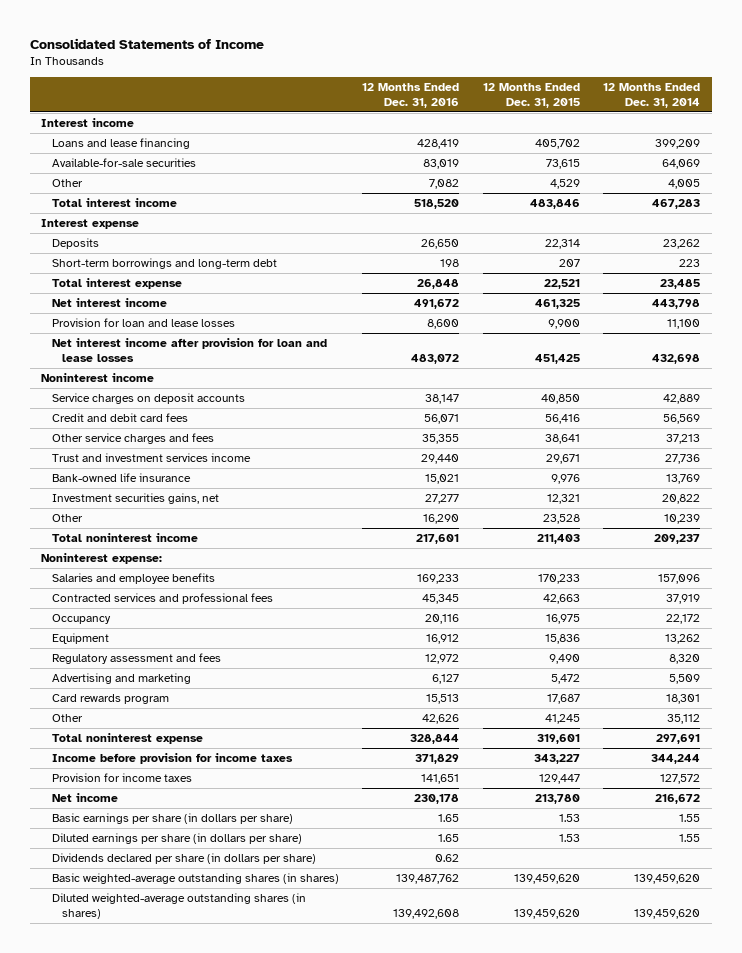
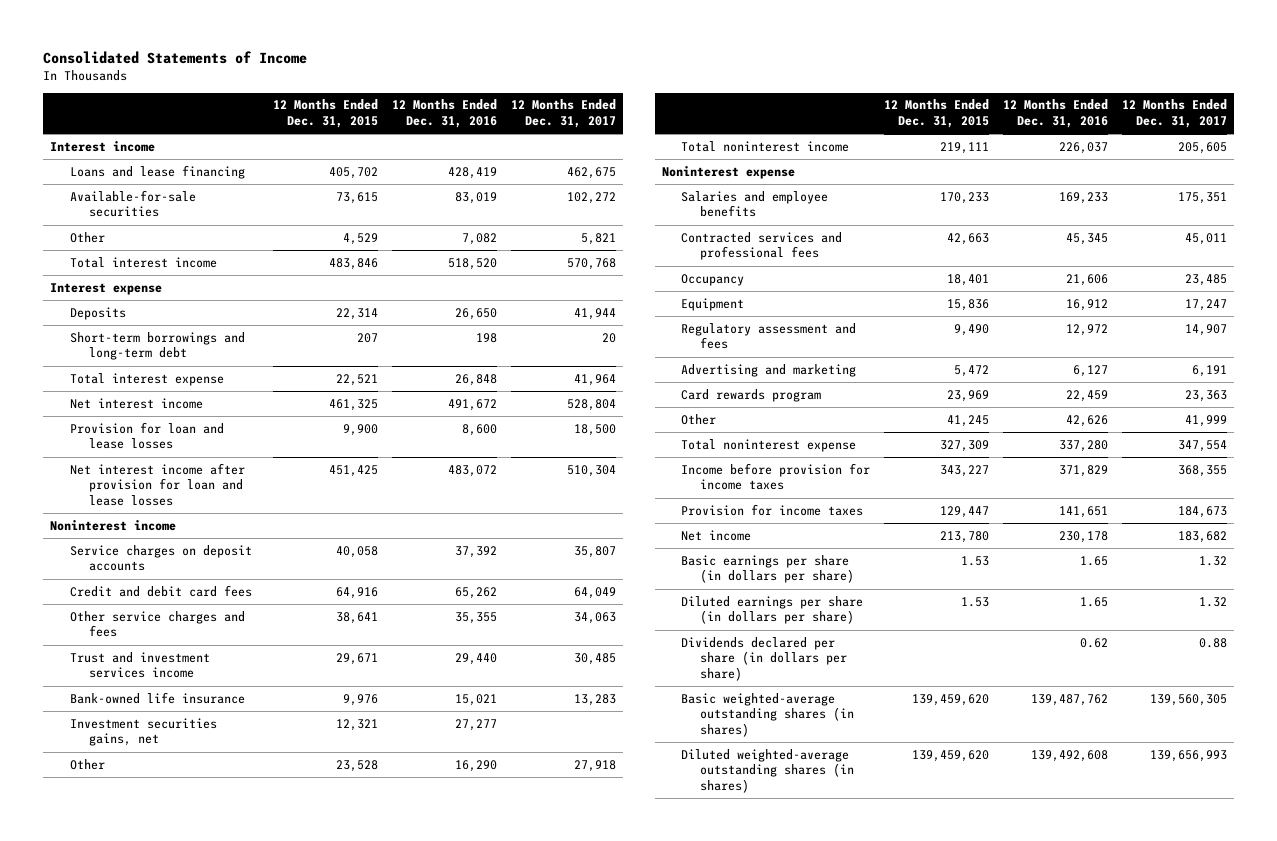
[603,83,701,109] 12 Months Ended Dec. 31, 2014 -> none
none -> [510,99,616,129] 12 Months Ended Dec. 31, 2017
[425,394,460,405] 38,147 -> [454,545,497,558] 37,392
[540,394,580,405] 40,850 -> [335,545,378,558] 40,058
[424,414,460,425] 56,071 -> [454,586,497,599] 65,262
[544,414,580,425] 56,416 -> [335,586,378,599] 64,916
[416,534,460,545] 217,601 -> [1059,141,1109,154] 226,037
[536,534,580,545] 211,403 -> [940,141,990,154] 219,111
[41,553,163,565] Noninterest expense: -> [661,165,795,179] Noninterest expense
[425,614,460,625] 20,116 -> [1066,273,1109,286] 21,606
[545,614,580,625] 16,975 -> [947,273,990,286] 18,401
[426,694,460,705] 15,513 -> [1066,389,1109,402] 22,459
[546,694,580,705] 17,687 -> [947,389,990,402] 23,969
[410,734,460,745] 328,844 -> [1059,439,1109,452] 337,280
[536,734,580,745] 319,601 -> [940,439,990,452] 327,309

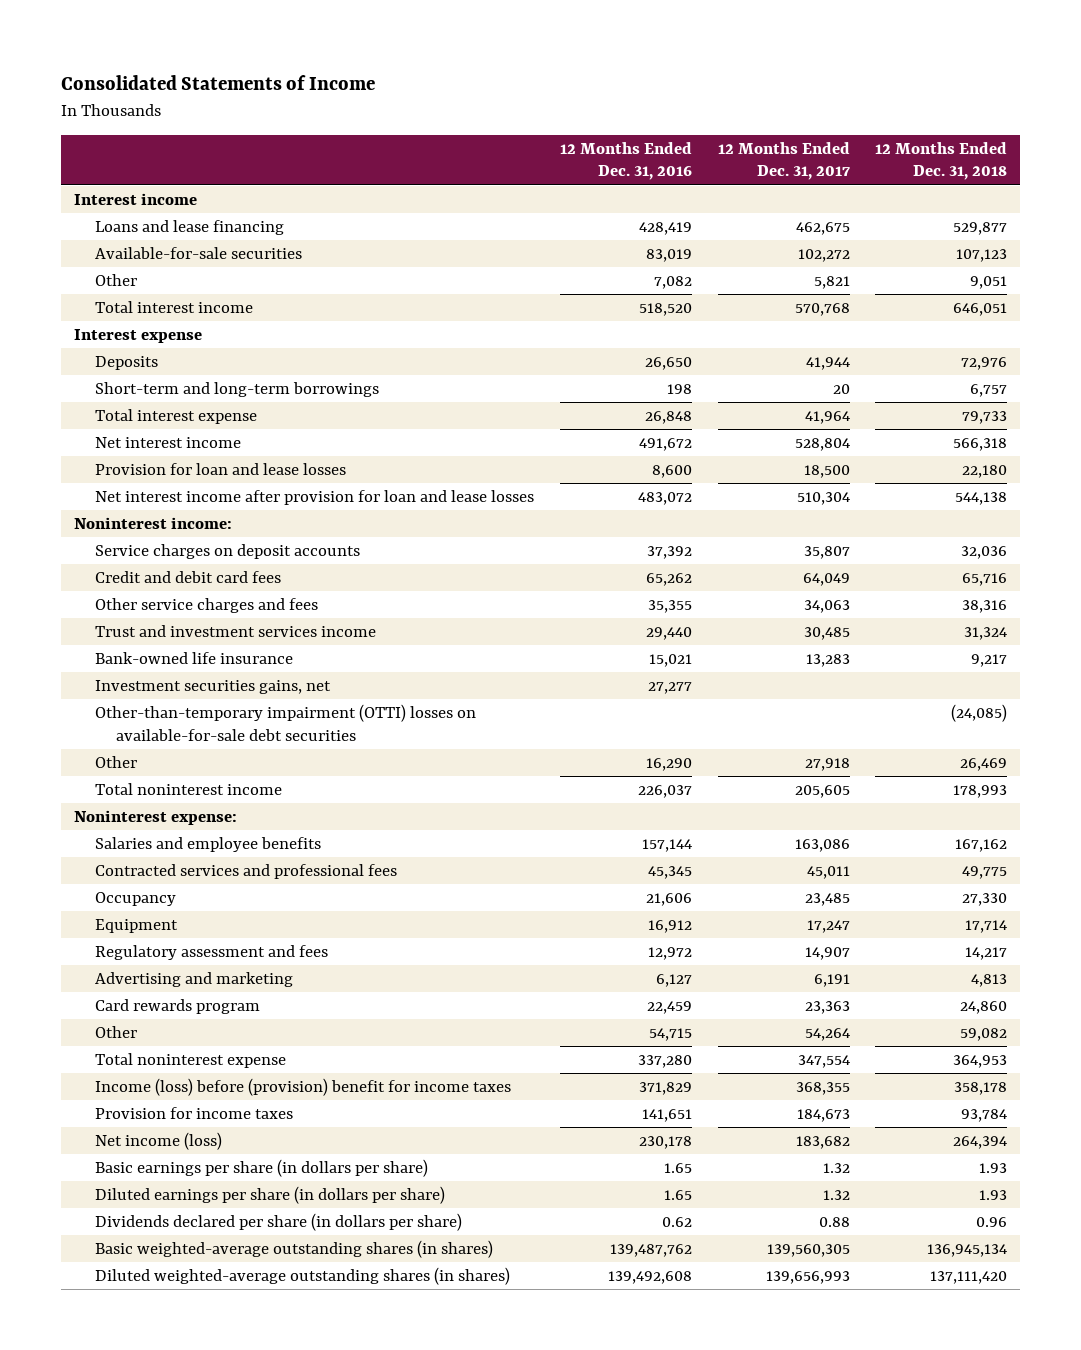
[272,99,378,129] 12 Months Ended Dec. 31, 2015 -> none
none -> [875,141,1008,181] 12 Months Ended Dec. 31, 2018
[69,331,245,361] Short-term borrowings and long-term debt -> [94,382,379,398] Short-term and long-term borrowings
[50,519,177,531] Noninterest income -> [73,517,232,530] Noninterest income:
none -> [94,704,476,741] Other-than-temporary impairment (OTTI) losses on available-for-sale debt securities
[661,165,795,179] Noninterest expense -> [73,810,237,826] Noninterest expense:
[1059,191,1109,204] 169,233 -> [641,839,692,853] 157,144
[1178,191,1228,204] 175,351 -> [794,839,850,853] 163,086
[1066,414,1109,427] 42,626 -> [648,1028,692,1042] 54,715
[1185,414,1228,427] 41,999 -> [804,1028,850,1042] 54,264
[681,462,871,491] Income before provision for income taxes -> [94,1078,511,1097] Income (loss) before (provision) benefit for income taxes
[681,529,752,541] Net income -> [94,1132,222,1151] Net income (loss)

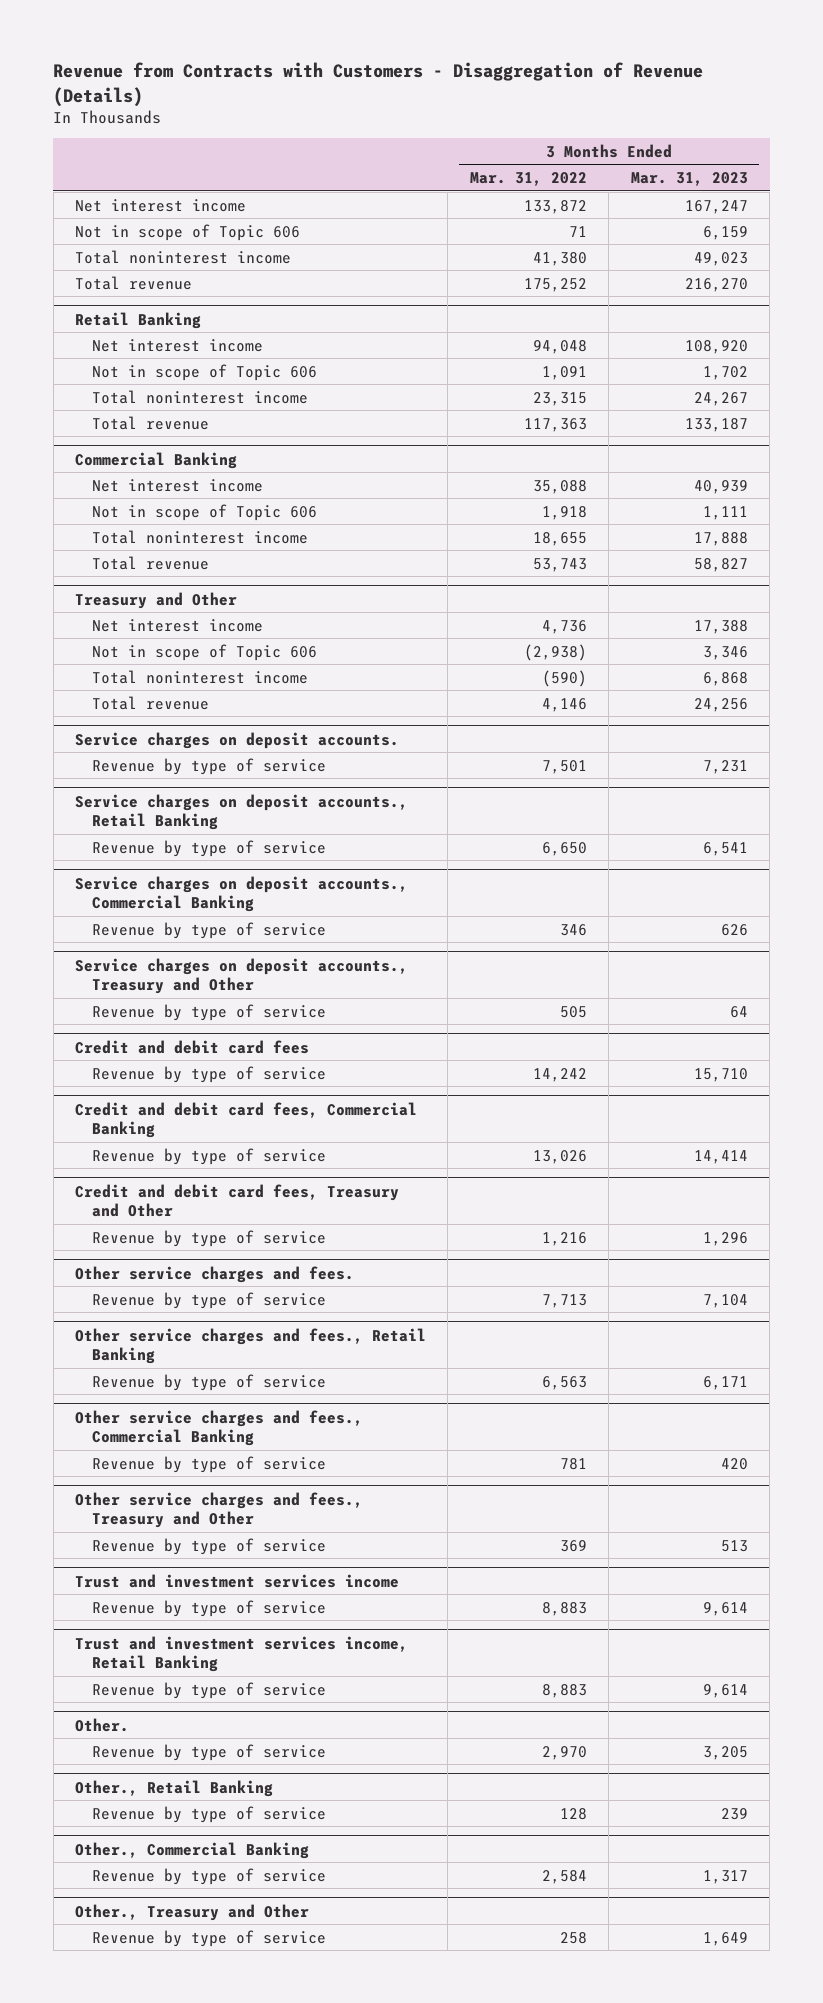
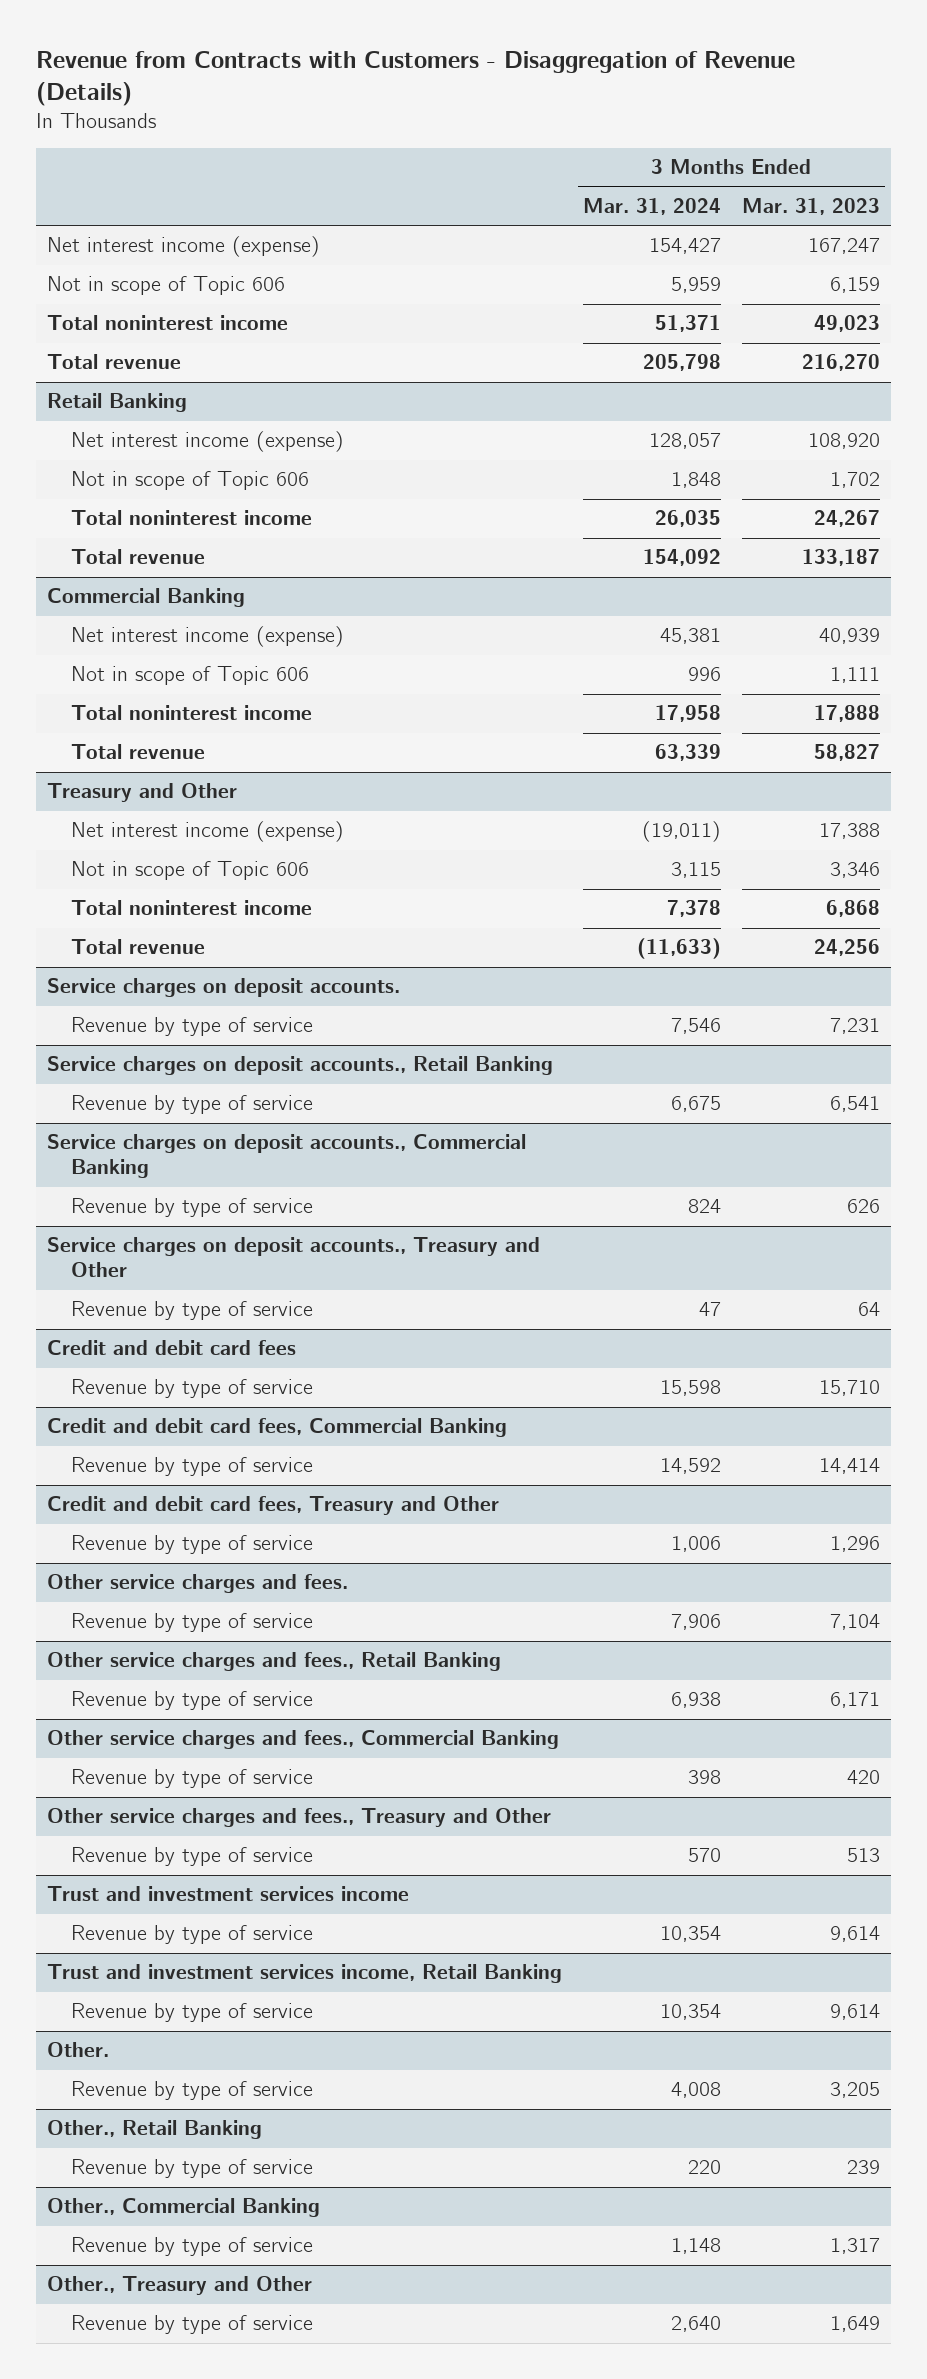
[469,172,587,187] Mar. 31, 2022 -> none
none -> [582,198,721,216] Mar. 31, 2024
[75,198,247,212] Net interest income -> [46,236,320,258] Net interest income (expense)
[91,338,263,352] Net interest income -> [71,431,345,453] Net interest income (expense)
[91,478,263,492] Net interest income -> [71,626,345,648] Net interest income (expense)
[91,618,263,632] Net interest income -> [71,821,345,843] Net interest income (expense)

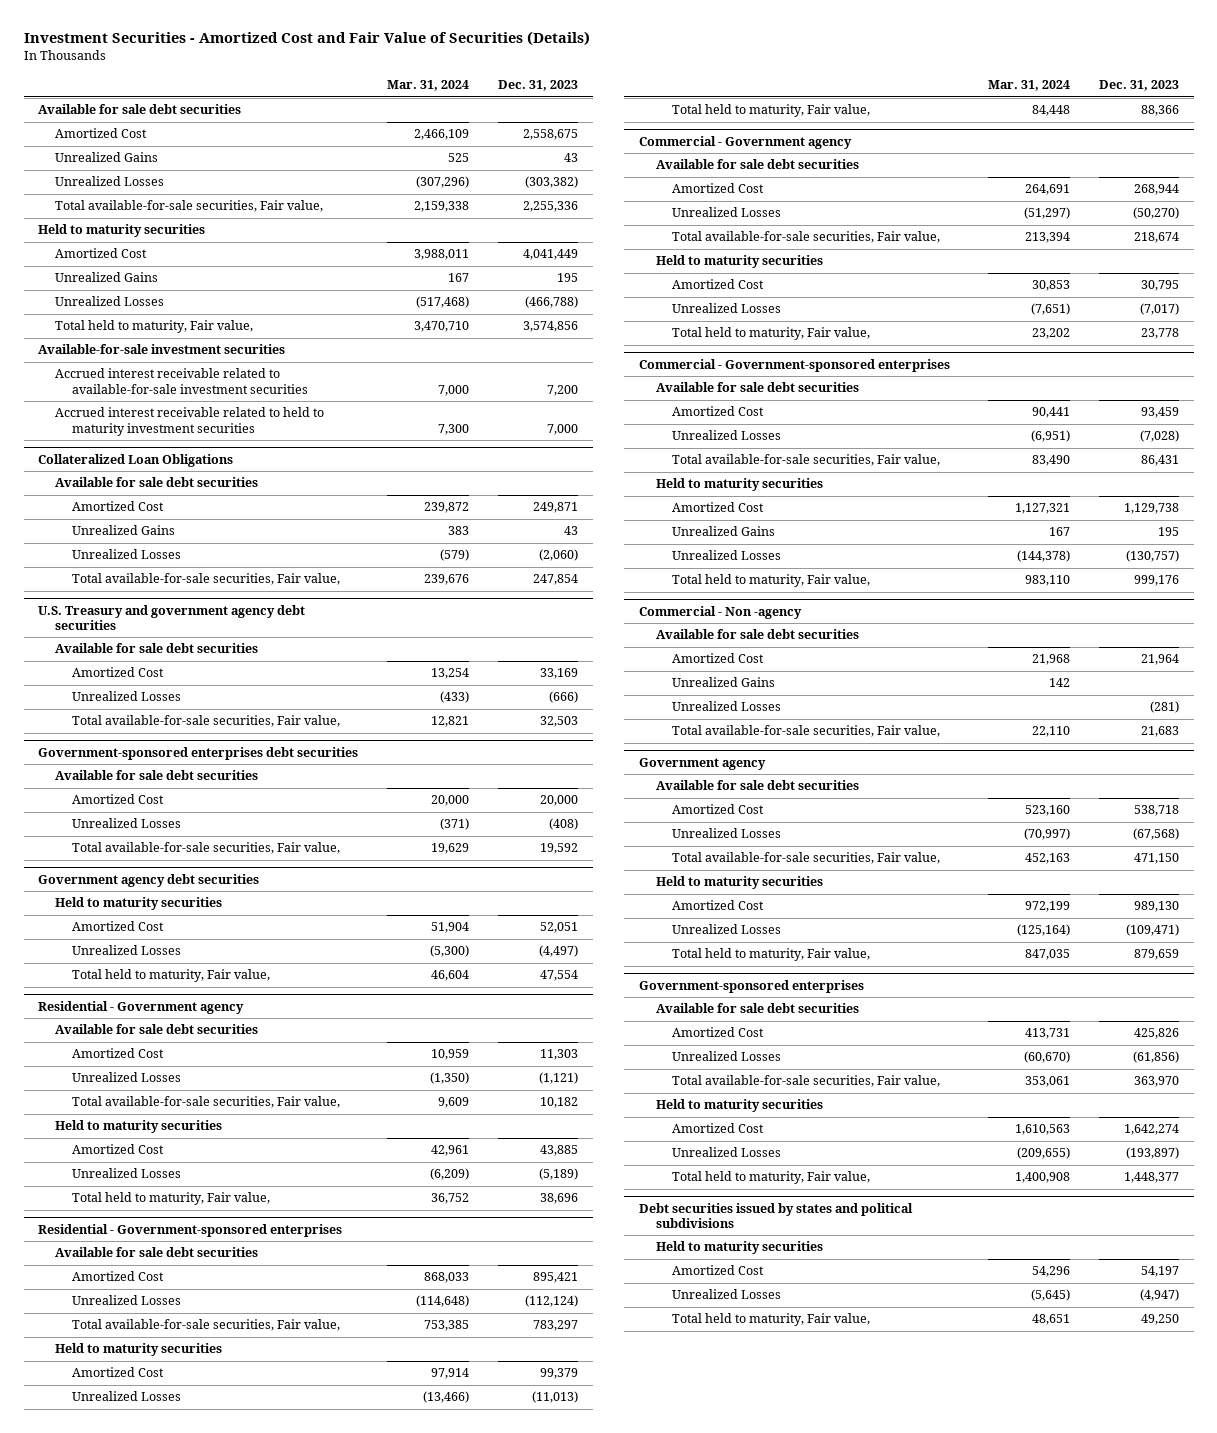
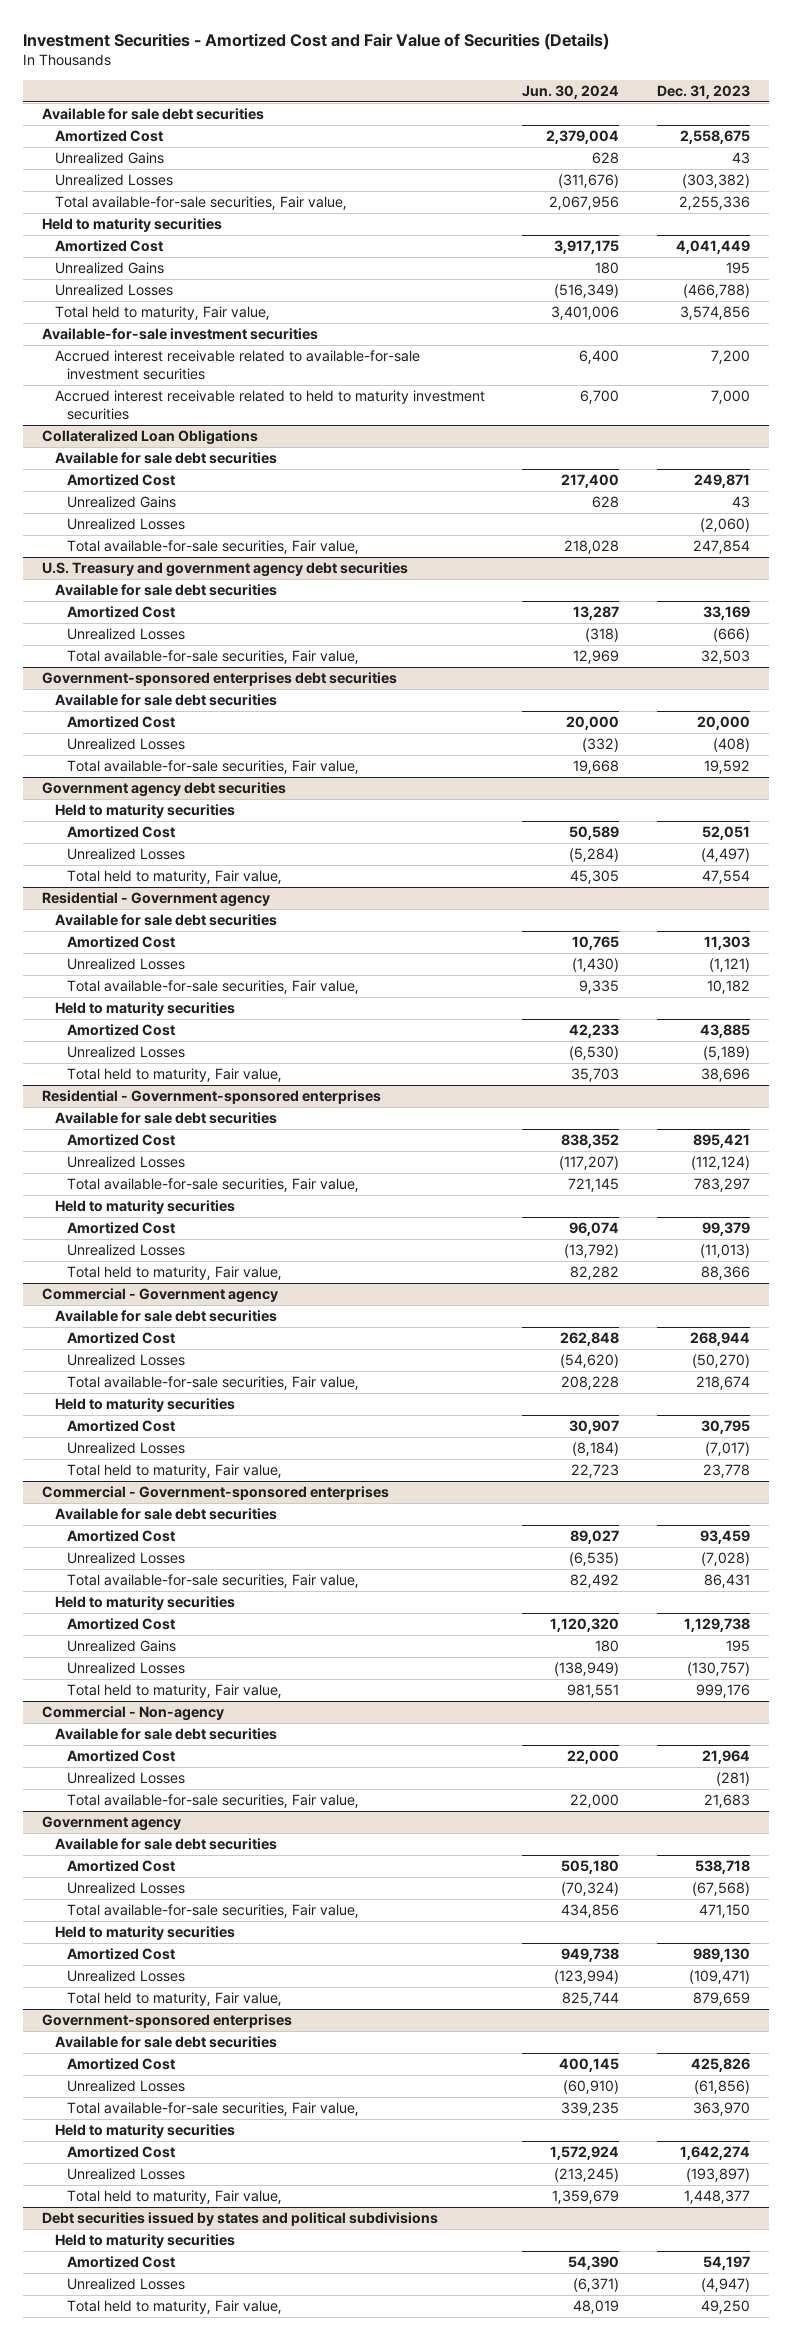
[387,80,470,92] Mar. 31, 2024 -> none
none -> [522,84,620,99] Jun. 30, 2024
[638,605,802,619] Commercial - Non -agency -> [42,1706,225,1722] Commercial - Non-agency
[672,677,776,688] Unrealized Gains -> none

